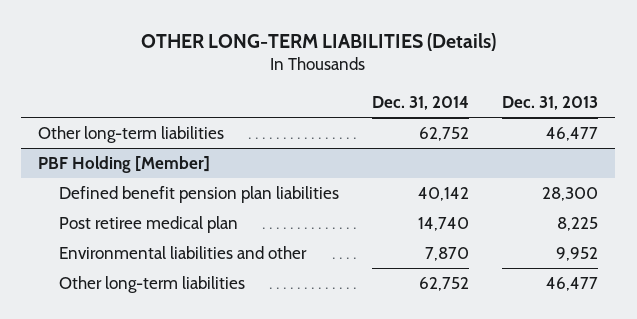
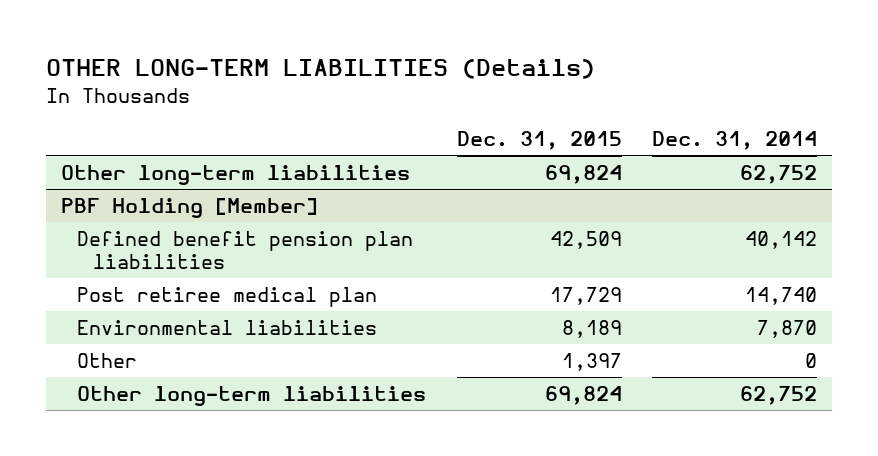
[502,96,599,111] Dec. 31, 2013 -> none
none -> [456,131,622,151] Dec. 31, 2015
[58,245,307,259] Environmental liabilities and other -> [77,319,378,335] Environmental liabilities
none -> [77,352,138,368] Other

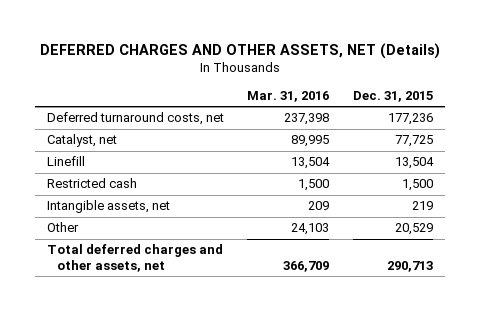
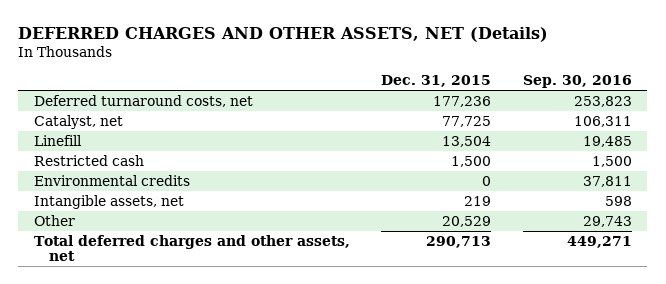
[247,91,330,103] Mar. 31, 2016 -> none
none -> [522,75,632,89] Sep. 30, 2016
none -> [34,174,191,186] Environmental credits

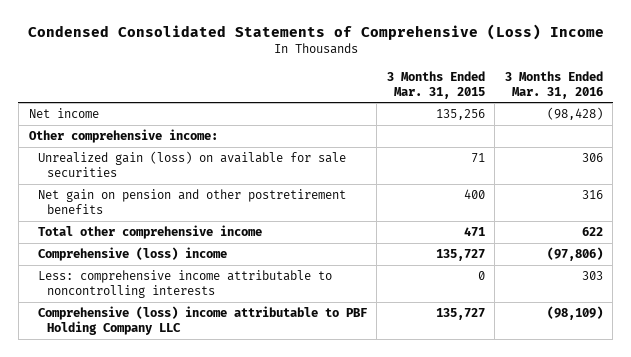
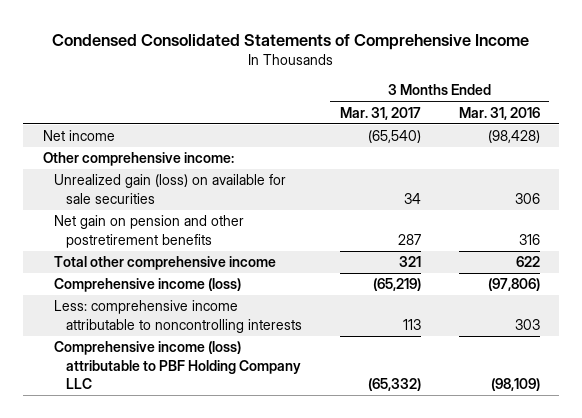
[27,24,604,41] Condensed Consolidated Statements of Comprehensive (Loss) Income -> [52,33,530,50] Condensed Consolidated Statements of Comprehensive Income
[386,70,485,99] 3 Months Ended Mar. 31, 2015 -> none
none -> [339,106,421,120] Mar. 31, 2017
[37,247,227,262] Comprehensive (loss) income -> [54,278,242,293] Comprehensive income (loss)
[37,306,367,336] Comprehensive (loss) income attributable to PBF Holding Company LLC -> [54,341,301,389] Comprehensive income (loss) attributable to PBF Holding Company LLC

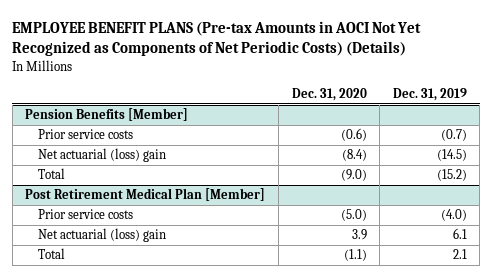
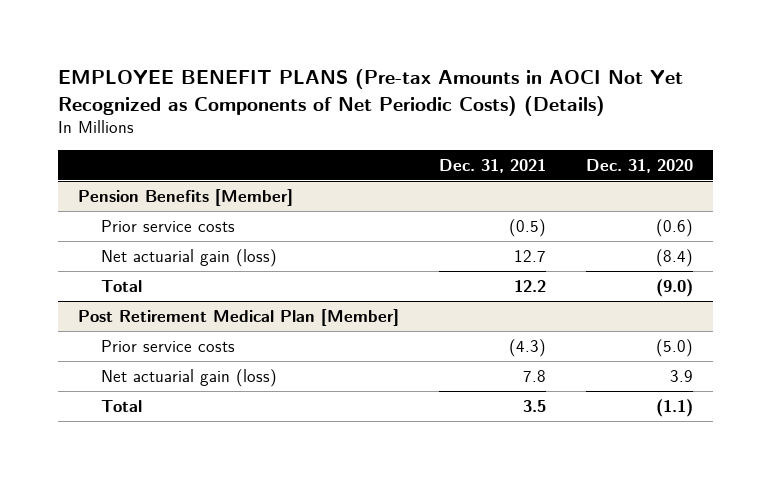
[392,88,467,102] Dec. 31, 2019 -> none
none -> [439,158,547,173] Dec. 31, 2021
[38,148,167,163] Net actuarial (loss) gain -> [100,248,277,267] Net actuarial gain (loss)
[38,228,167,243] Net actuarial (loss) gain -> [100,368,277,387] Net actuarial gain (loss)

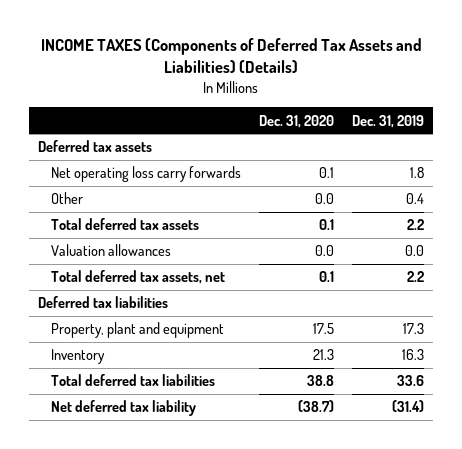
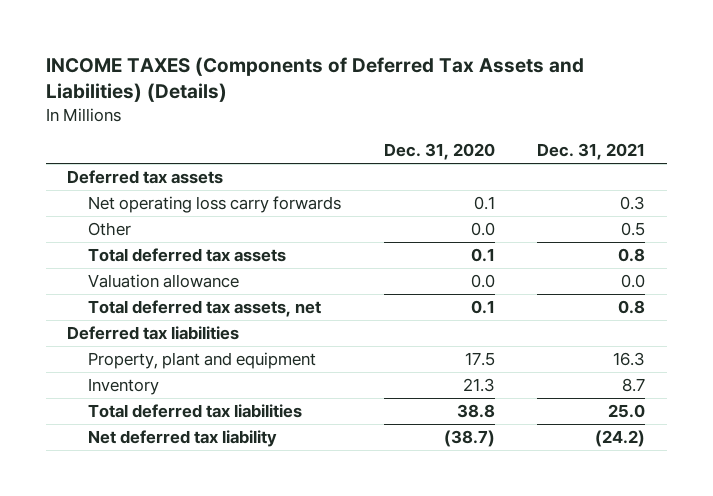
[352,114,425,128] Dec. 31, 2019 -> none
none -> [537,143,646,161] Dec. 31, 2021
[51,244,172,257] Valuation allowances -> [88,273,240,288] Valuation allowance

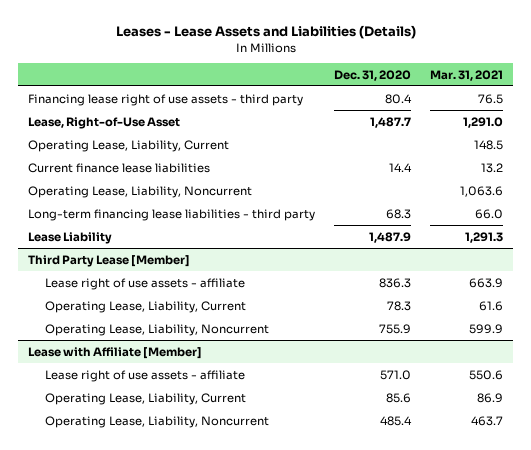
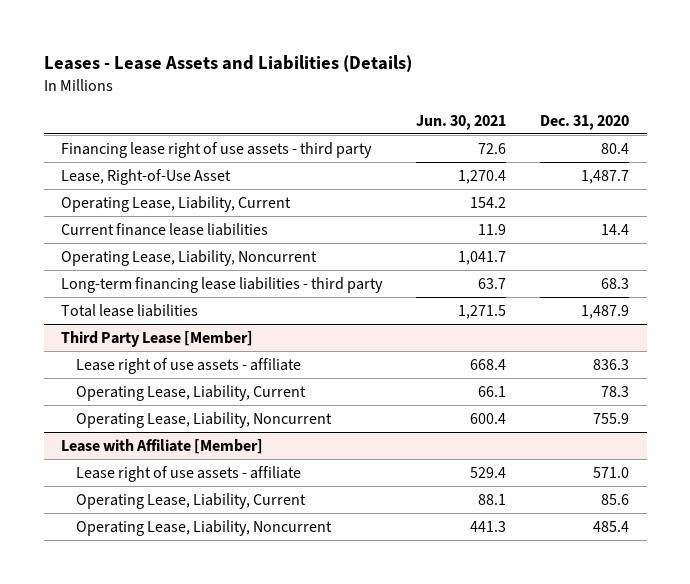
[430,69,504,81] Mar. 31, 2021 -> none
none -> [416,114,507,130] Jun. 30, 2021
[28,231,113,244] Lease Liability -> [61,303,199,317] Total lease liabilities

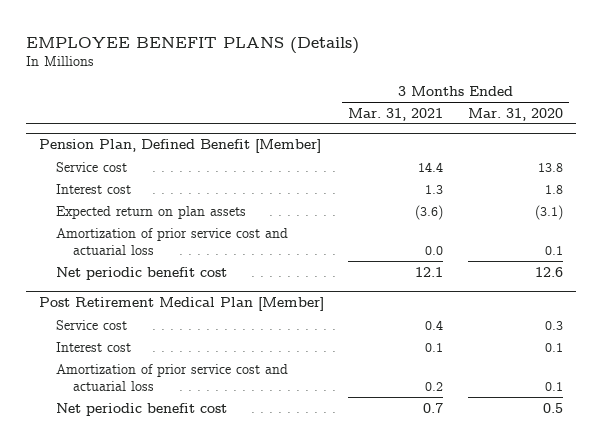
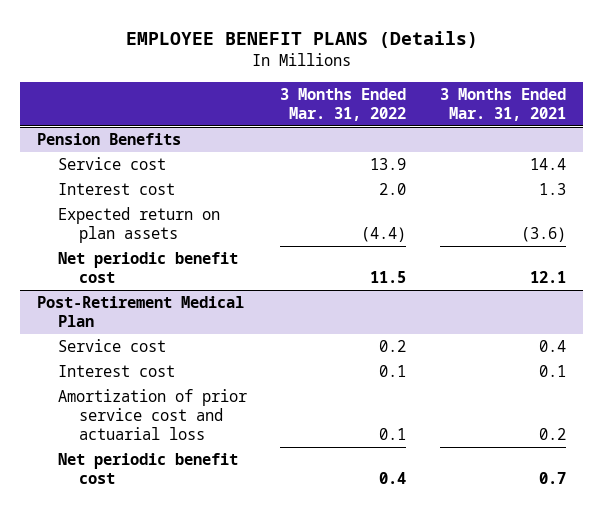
[468,107,564,121] Mar. 31, 2020 -> none
none -> [280,87,407,121] 3 Months Ended Mar. 31, 2022
[38,139,321,154] Pension Plan, Defined Benefit [Member] -> [37,133,182,146] Pension Benefits
[55,227,288,256] Amortization of prior service cost and actuarial loss -> none
[38,297,324,312] Post Retirement Medical Plan [Member] -> [37,296,245,328] Post-Retirement Medical Plan

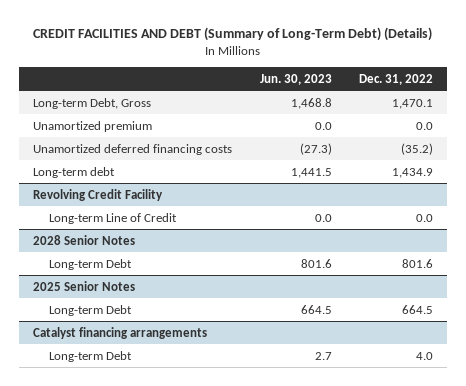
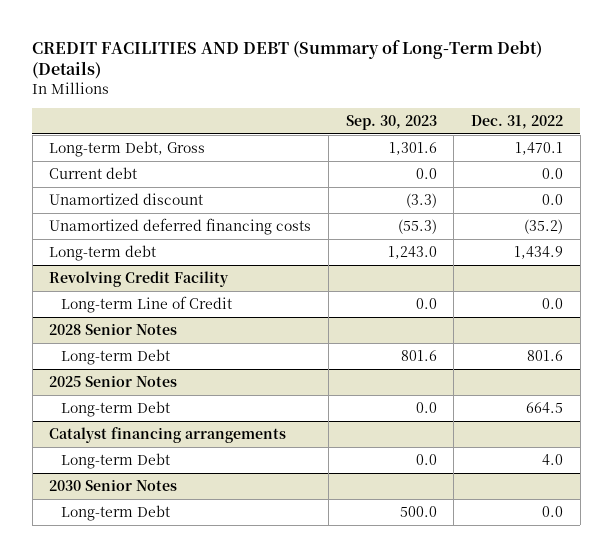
[259,73,332,85] Jun. 30, 2023 -> none
none -> [345,114,437,130] Sep. 30, 2023
[32,120,152,132] Unamortized premium -> none
none -> [49,167,138,180] Current debt
none -> [49,193,204,206] Unamortized discount
none -> [49,479,178,492] 2030 Senior Notes
none -> [60,505,170,522] Long-term Debt

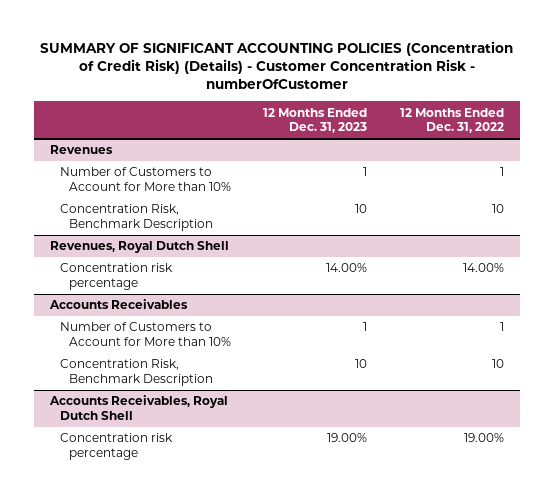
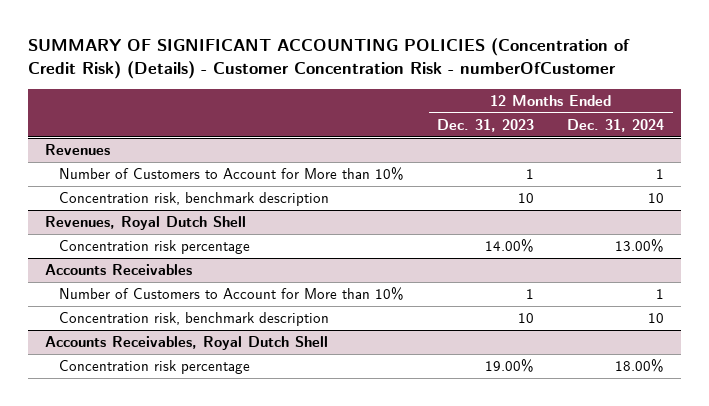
[399,107,504,134] 12 Months Ended Dec. 31, 2022 -> none
none -> [567,118,665,132] Dec. 31, 2024
[59,204,214,231] Concentration Risk, Benchmark Description -> [59,192,330,207] Concentration risk, benchmark description
[59,359,214,386] Concentration Risk, Benchmark Description -> [59,312,330,327] Concentration risk, benchmark description

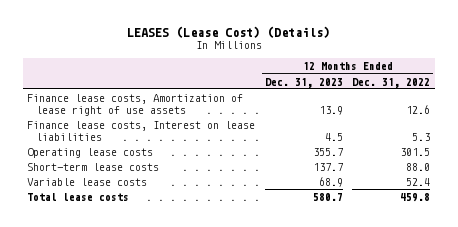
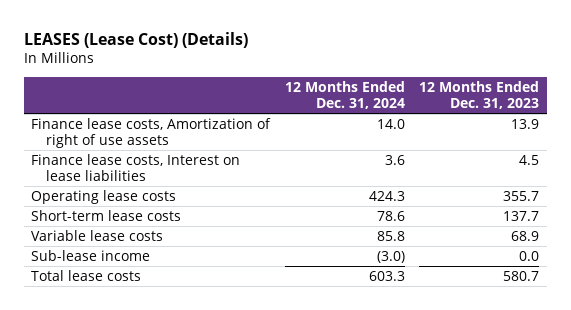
[352,77,431,88] Dec. 31, 2022 -> none
none -> [284,80,405,109] 12 Months Ended Dec. 31, 2024
[27,93,244,116] Finance lease costs, Amortization of lease right of use assets -> [31,117,272,148] Finance lease costs, Amortization of right of use assets
none -> [31,249,151,261] Sub-lease income

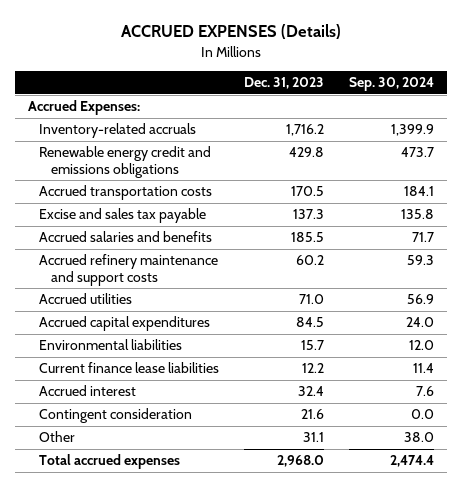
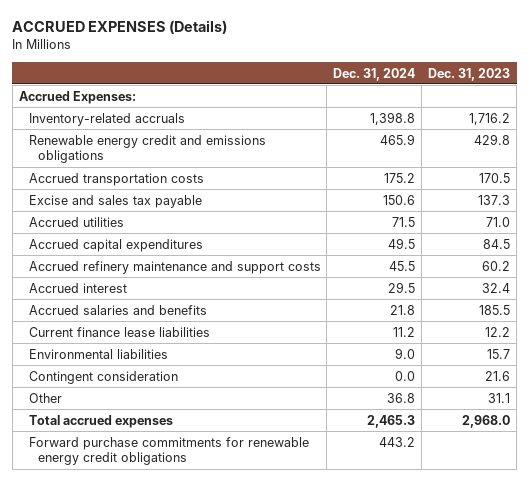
[349,77,435,92] Sep. 30, 2024 -> none
none -> [333,67,416,81] Dec. 31, 2024
[39,254,219,287] Accrued refinery maintenance and support costs -> [28,260,321,274] Accrued refinery maintenance and support costs
[39,231,213,243] Accrued salaries and benefits -> [28,304,207,315] Accrued salaries and benefits
[39,362,220,374] Current finance lease liabilities -> [28,326,210,337] Current finance lease liabilities
[39,339,183,351] Environmental liabilities -> [28,348,168,359] Environmental liabilities
none -> [28,436,309,466] Forward purchase commitments for renewable energy credit obligations

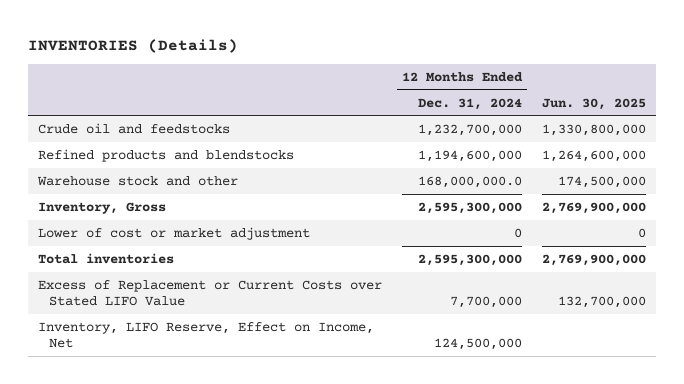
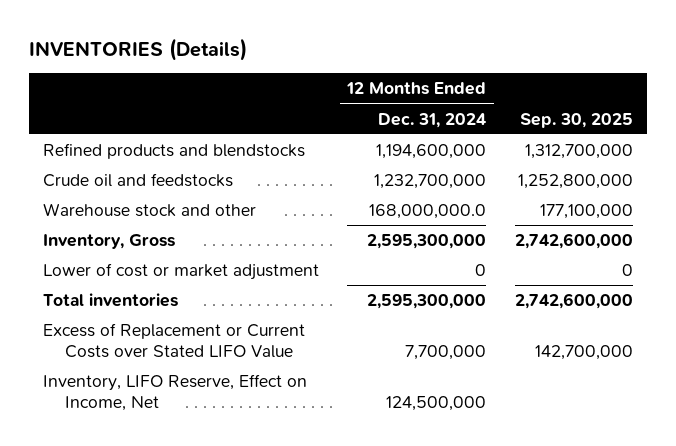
[542,97,647,110] Jun. 30, 2025 -> none
none -> [519,112,633,128] Sep. 30, 2025
[38,122,231,134] Crude oil and feedstocks -> [42,172,233,187] Crude oil and feedstocks

